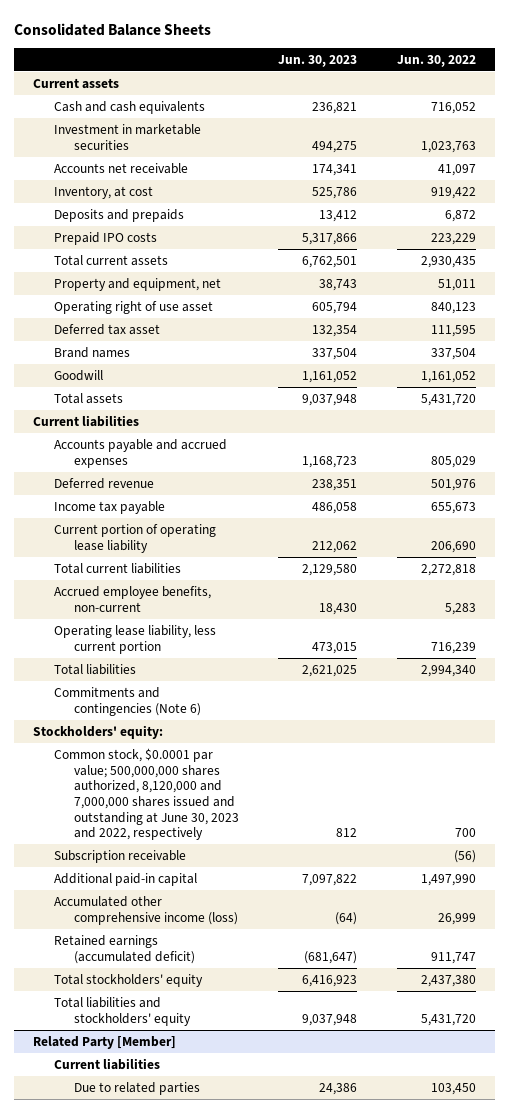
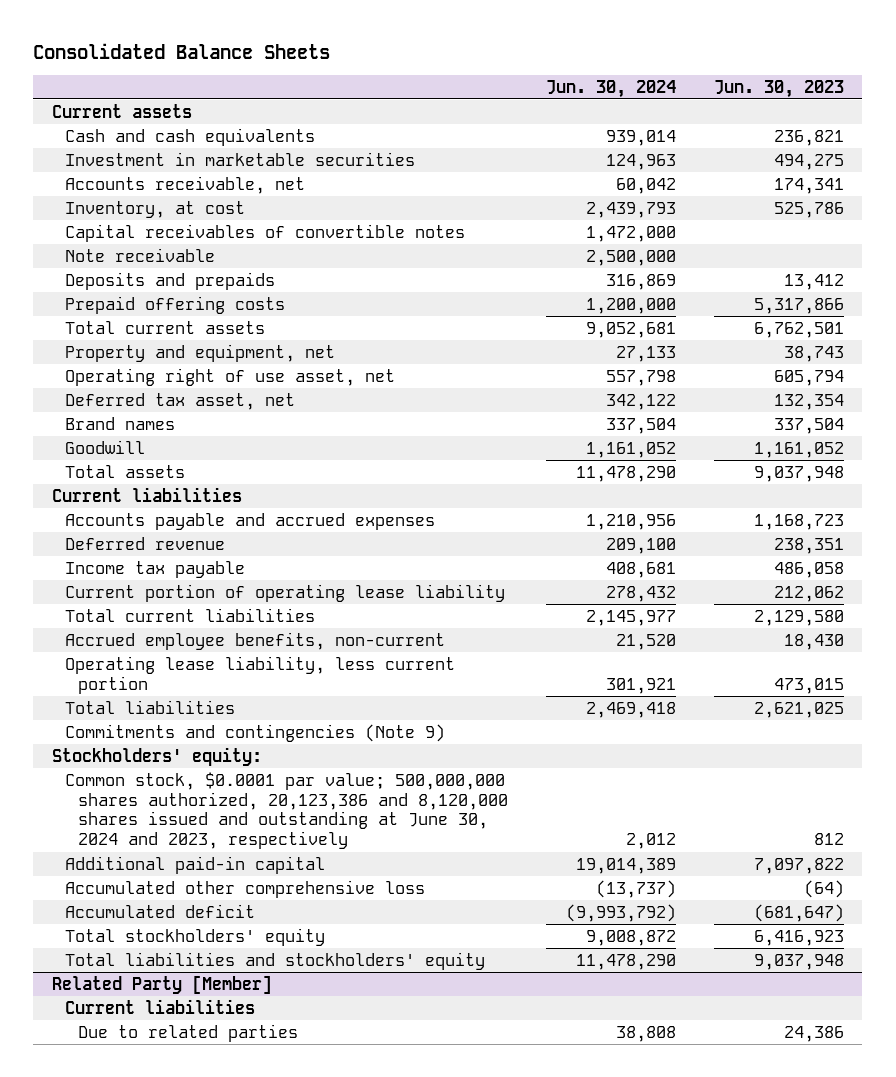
[396,54,476,67] Jun. 30, 2022 -> none
none -> [546,79,677,98] Jun. 30, 2024
[53,162,188,174] Accounts net receivable -> [65,175,306,194] Accounts receivable, net
none -> [65,223,466,242] Capital receivables of convertible notes
none -> [65,247,216,262] Note receivable
[53,231,157,245] Prepaid IPO costs -> [65,295,286,314] Prepaid offering costs
[53,300,213,314] Operating right of use asset -> [65,367,396,386] Operating right of use asset, net
[53,323,160,335] Deferred tax asset -> [65,392,296,410] Deferred tax asset, net
[53,686,202,716] Commitments and contingencies (Note 6) -> [65,723,446,742] Commitments and contingencies (Note 9)
[53,849,186,863] Subscription receivable -> none
[53,747,240,841] Common stock, $0.0001 par value; 500,000,000 shares authorized, 8,120,000 and 7,000,000 shares issued and outstanding at June 30, 2023 and 2022, respectively -> [65,771,509,850] Common stock, $0.0001 par value; 500,000,000 shares authorized, 20,123,386 and 8,120,000 shares issued and outstanding at June 30, 2024 and 2023, respectively
[53,895,239,925] Accumulated other comprehensive income (loss) -> [65,879,426,898] Accumulated other comprehensive loss
[53,934,196,964] Retained earnings (accumulated deficit) -> [65,903,256,918] Accumulated deficit

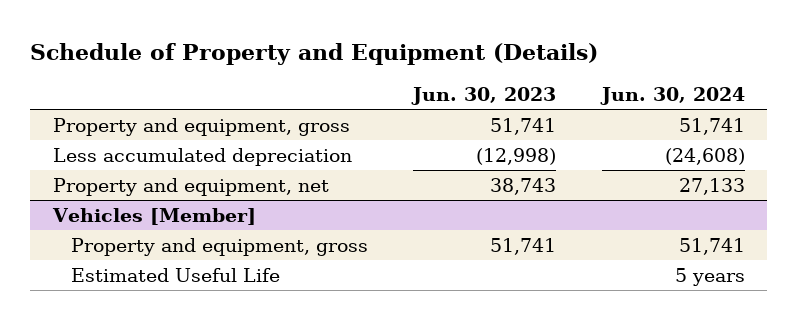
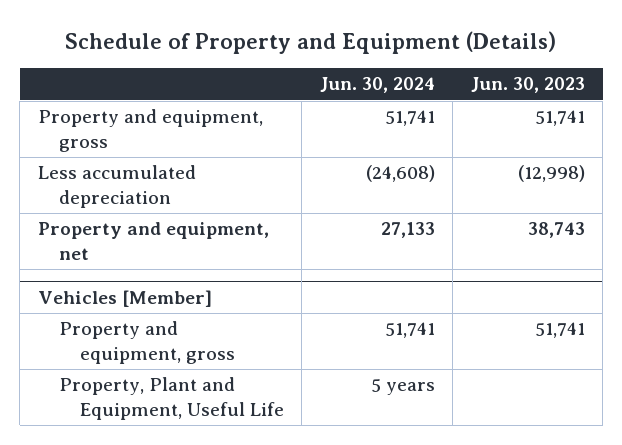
[70,268,280,283] Estimated Useful Life -> [58,377,284,420] Property, Plant and Equipment, Useful Life

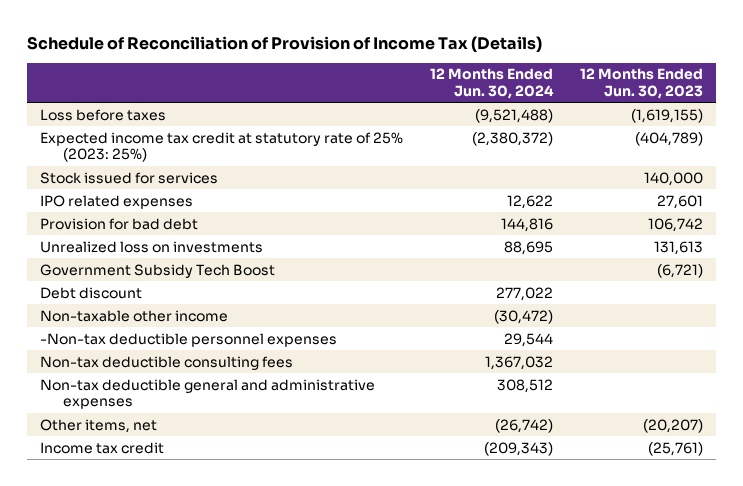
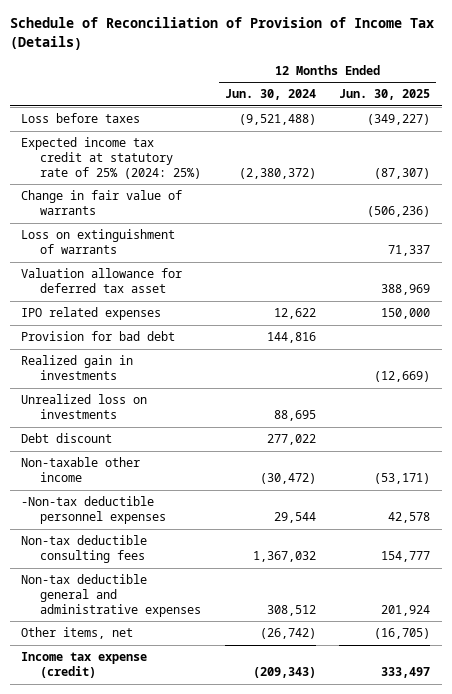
[579,68,703,99] 12 Months Ended Jun. 30, 2023 -> none
none -> [339,89,431,101] Jun. 30, 2025
[40,171,219,184] Stock issued for services -> none
[40,131,404,162] Expected income tax credit at statutory rate of 25% (2023: 25%) -> [21,137,202,179] Expected income tax credit at statutory rate of 25% (2024: 25%)
none -> [21,190,183,215] Change in fair value of warrants
none -> [21,229,176,254] Loss on extinguishment of warrants
none -> [21,268,183,293] Valuation allowance for deferred tax asset
none -> [21,355,134,380] Realized gain in investments
[40,263,276,278] Government Subsidy Tech Boost -> none
[40,441,165,454] Income tax credit -> [21,652,148,678] Income tax expense (credit)

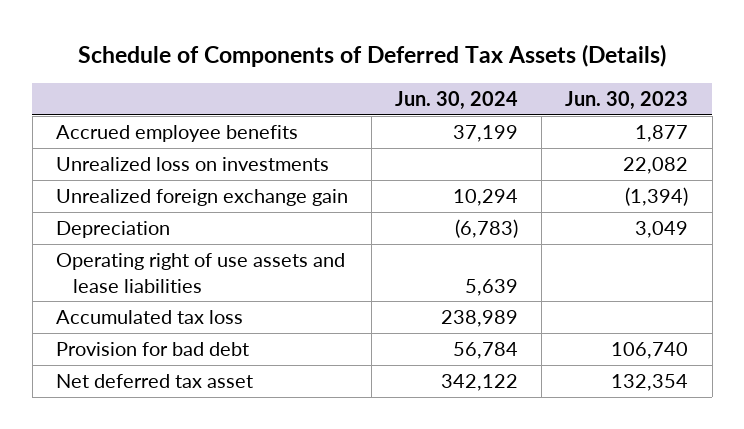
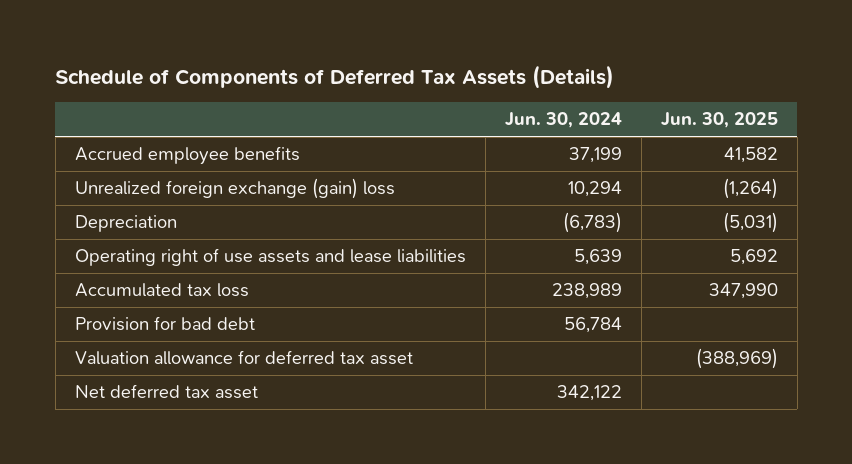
[565,91,689,111] Jun. 30, 2023 -> none
none -> [660,112,778,129] Jun. 30, 2025
[55,157,329,172] Unrealized loss on investments -> none
[55,189,348,207] Unrealized foreign exchange gain -> [74,178,395,200] Unrealized foreign exchange (gain) loss
none -> [74,350,413,366] Valuation allowance for deferred tax asset

